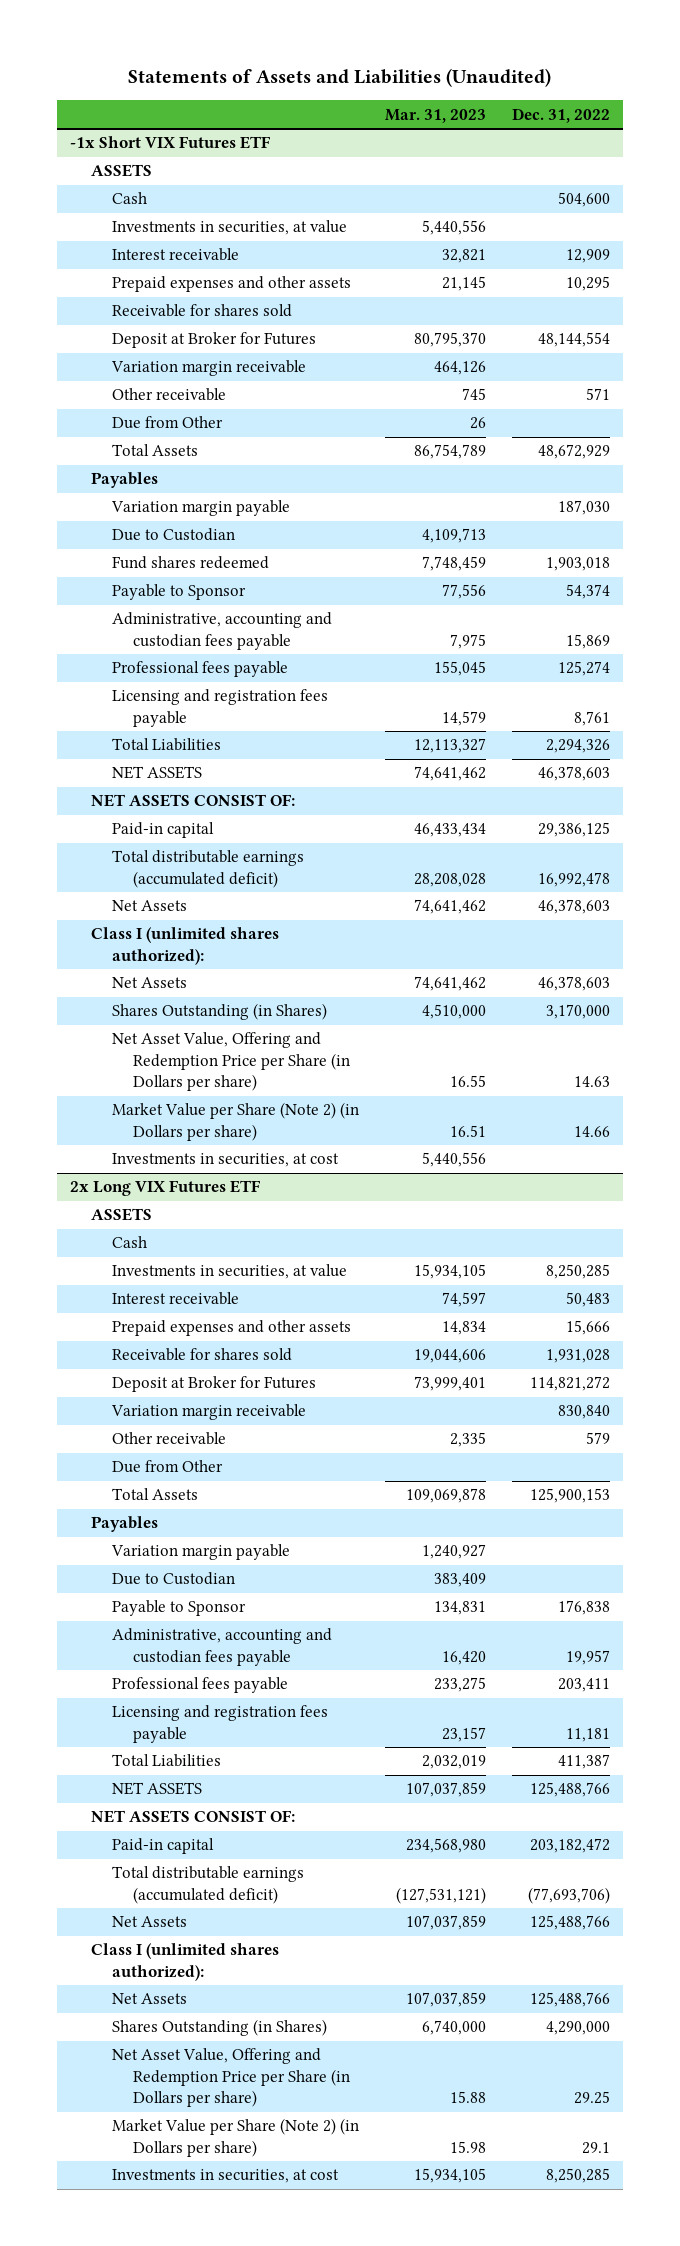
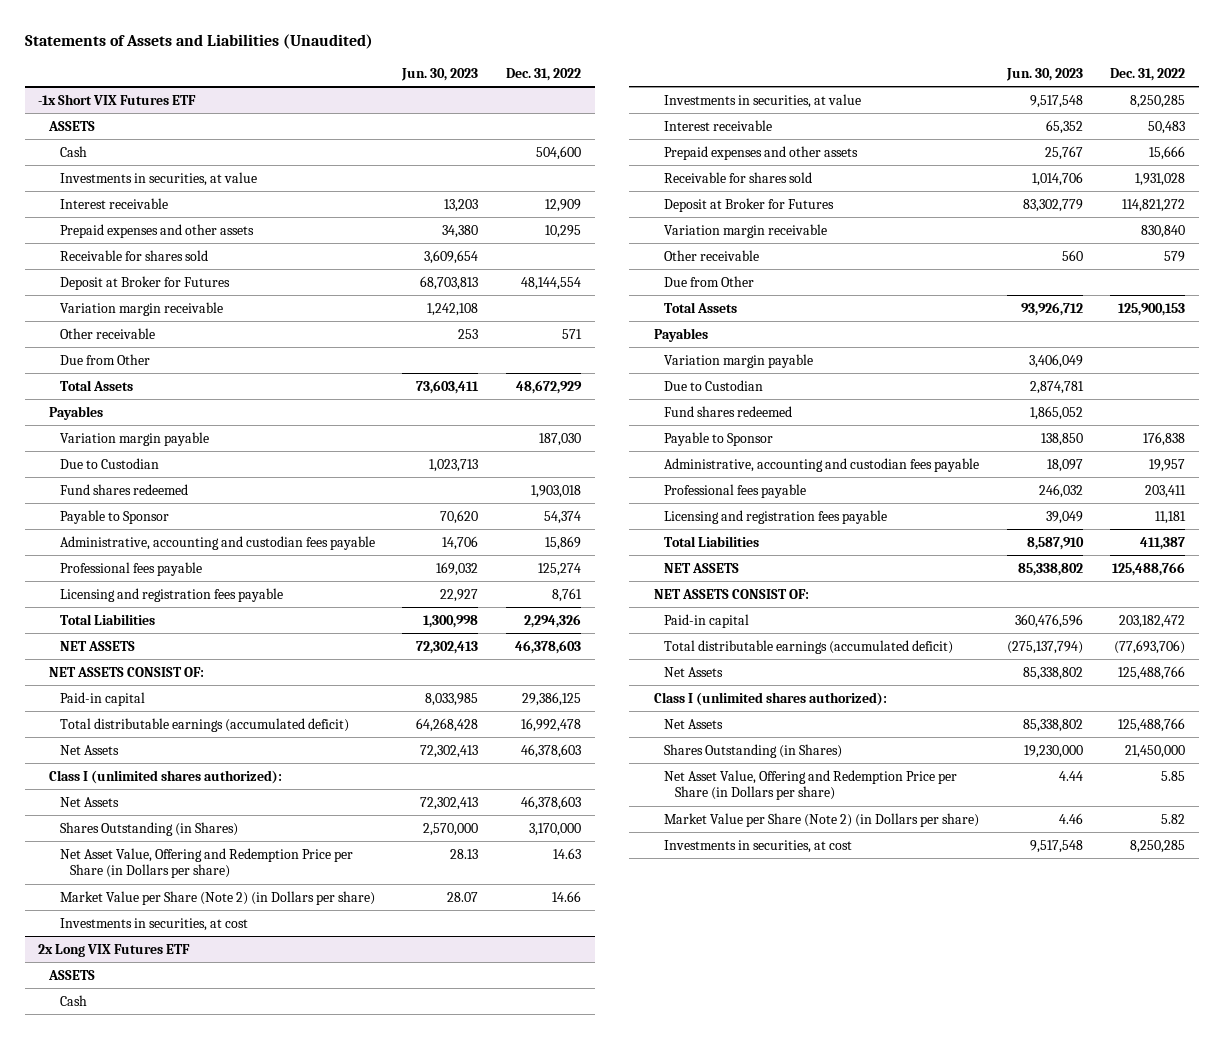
[385,108,487,123] Mar. 31, 2023 -> none
none -> [401,67,479,81] Jun. 30, 2023
none -> [664,405,793,417] Fund shares redeemed
[546,2021,611,2036] 4,290,000 -> [1125,744,1186,758] 21,450,000
[574,2091,611,2105] 29.25 -> [1161,770,1186,781] 5.85
[582,2141,611,2154] 29.1 -> [1161,813,1186,824] 5.82

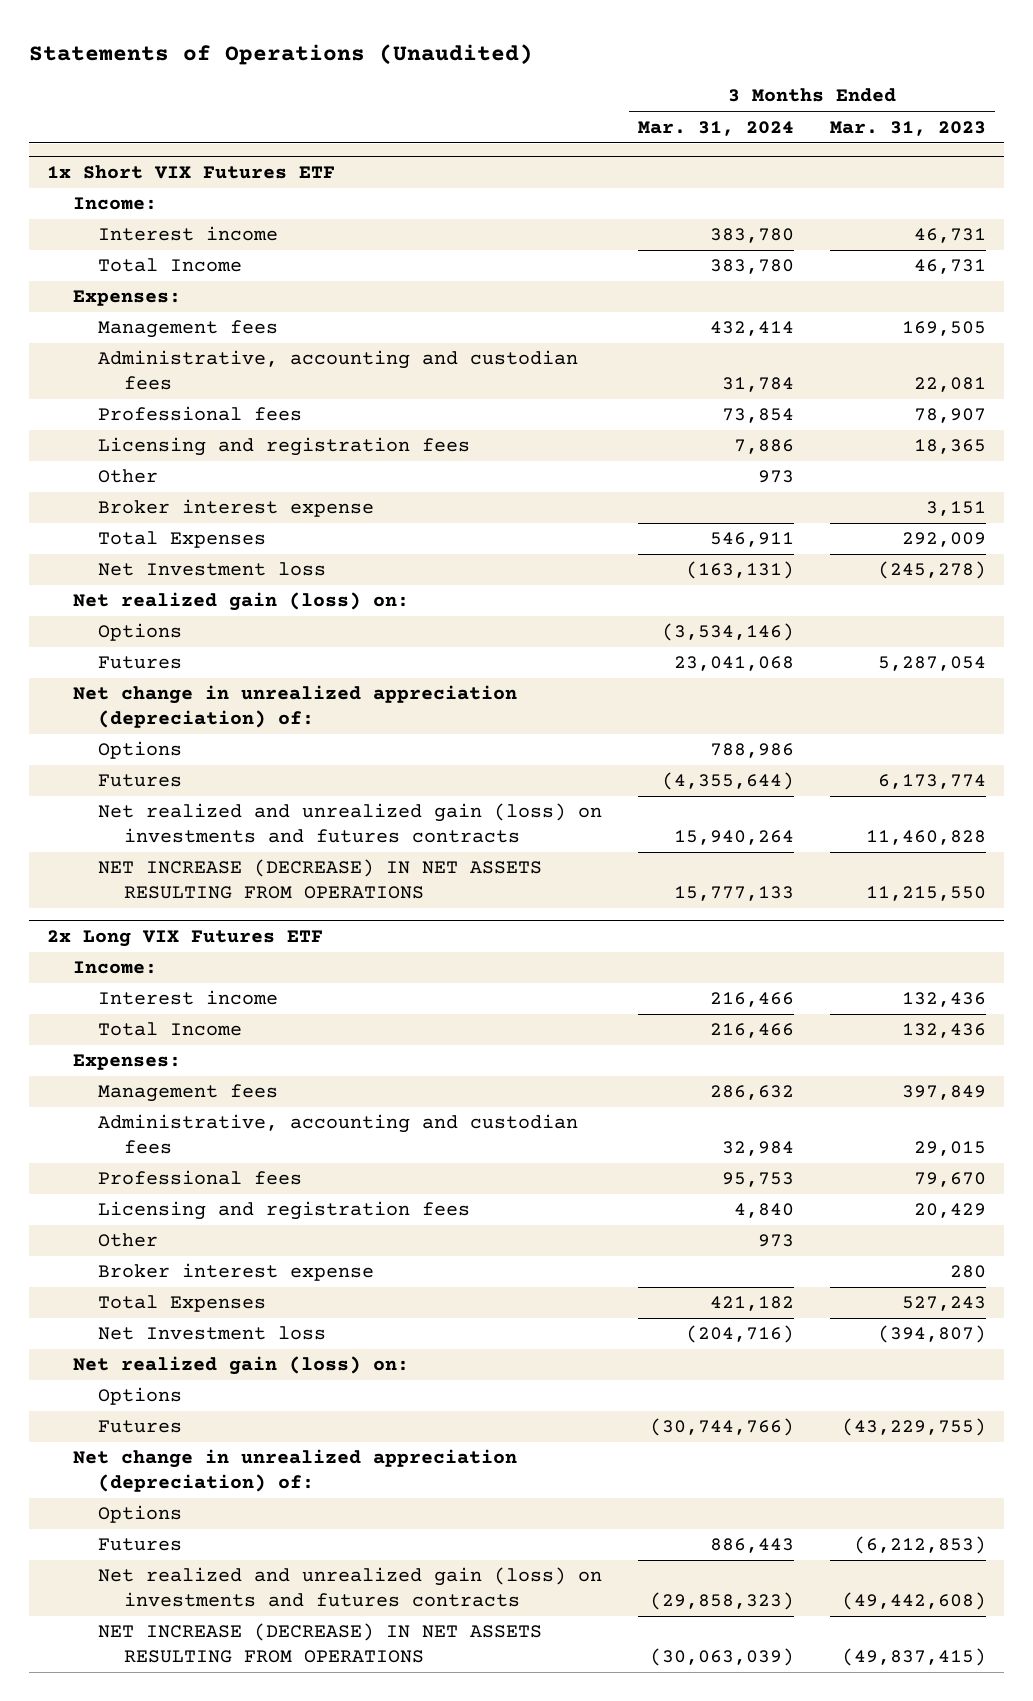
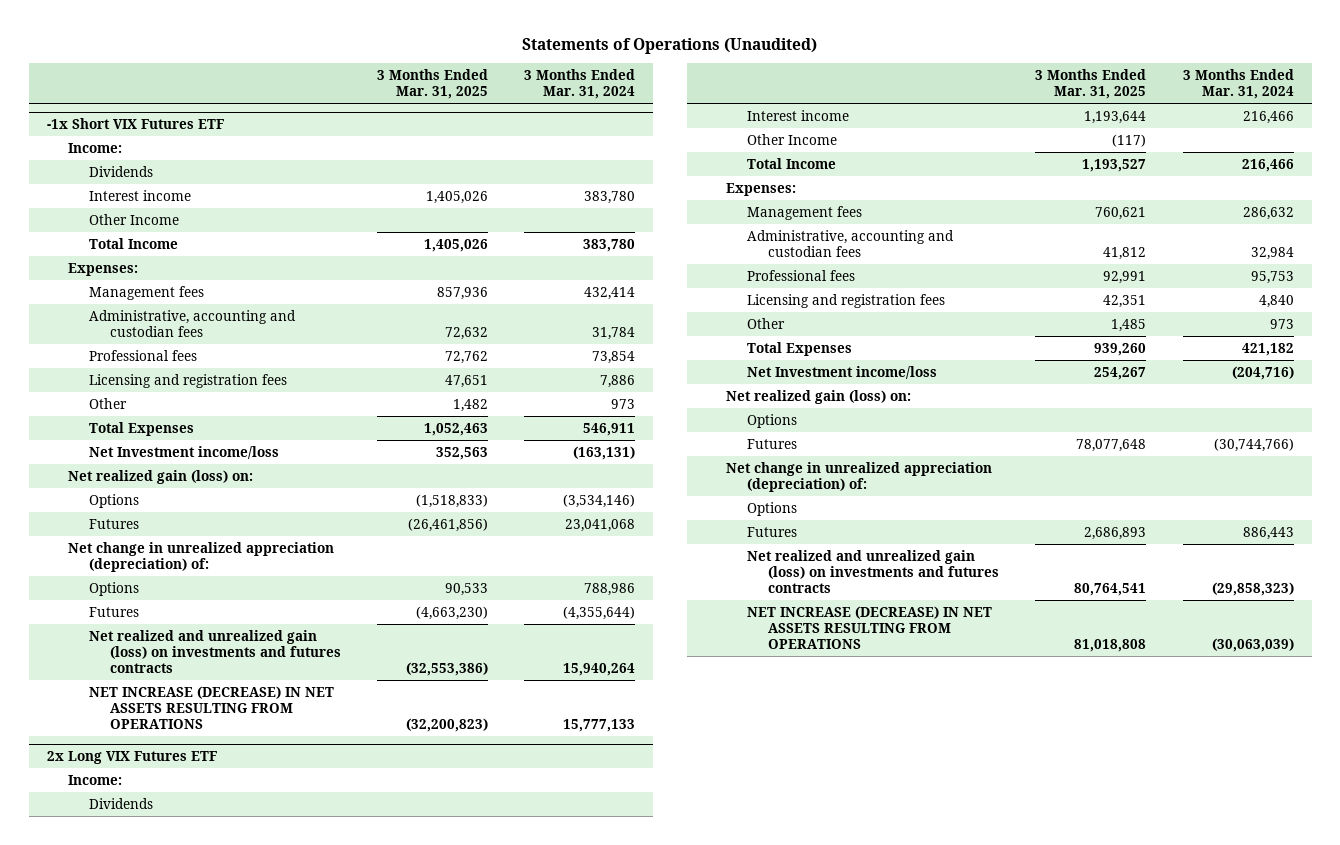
[830,120,987,136] Mar. 31, 2023 -> none
none -> [377,68,489,100] 3 Months Ended Mar. 31, 2025
[47,164,336,179] 1x Short VIX Futures ETF -> [46,117,224,129] -1x Short VIX Futures ETF
none -> [89,165,154,177] Dividends
none -> [89,213,180,225] Other Income
[98,499,375,518] Broker interest expense -> none
[98,562,327,577] Net Investment loss -> [89,445,280,459] Net Investment income/loss
none -> [89,797,154,809] Dividends
none -> [747,133,838,145] Other Income
[98,1263,375,1282] Broker interest expense -> none
[98,1326,327,1341] Net Investment loss -> [747,365,938,379] Net Investment income/loss

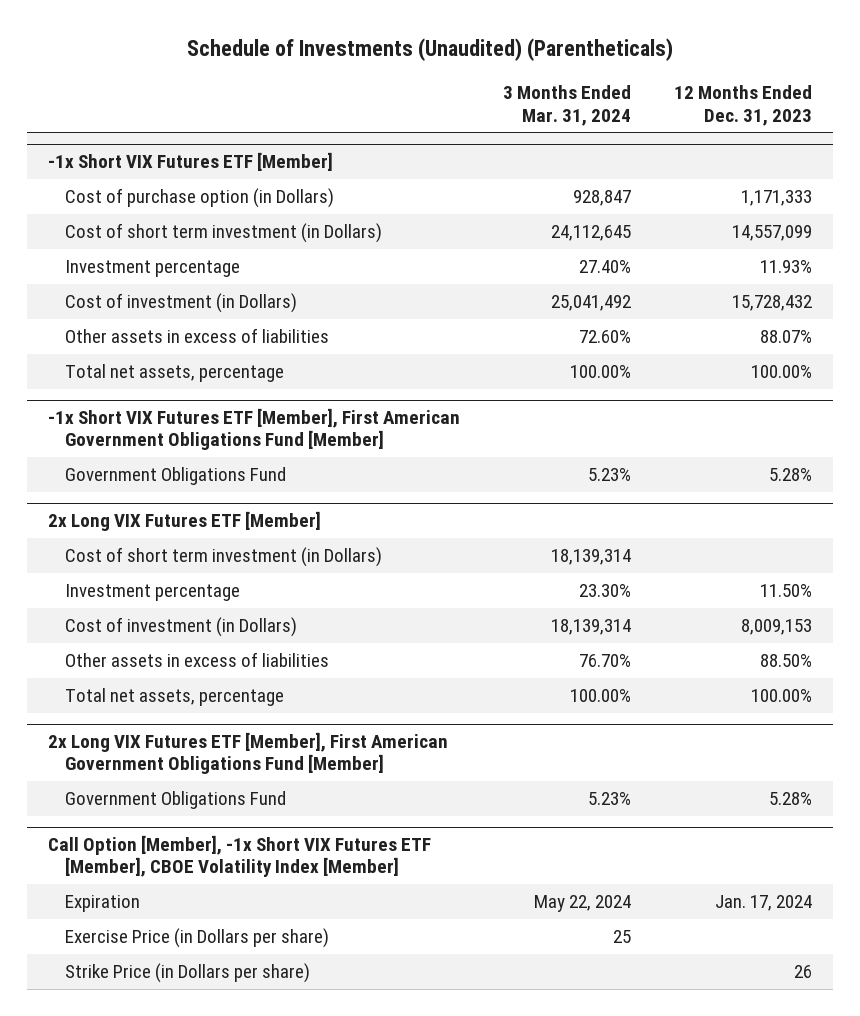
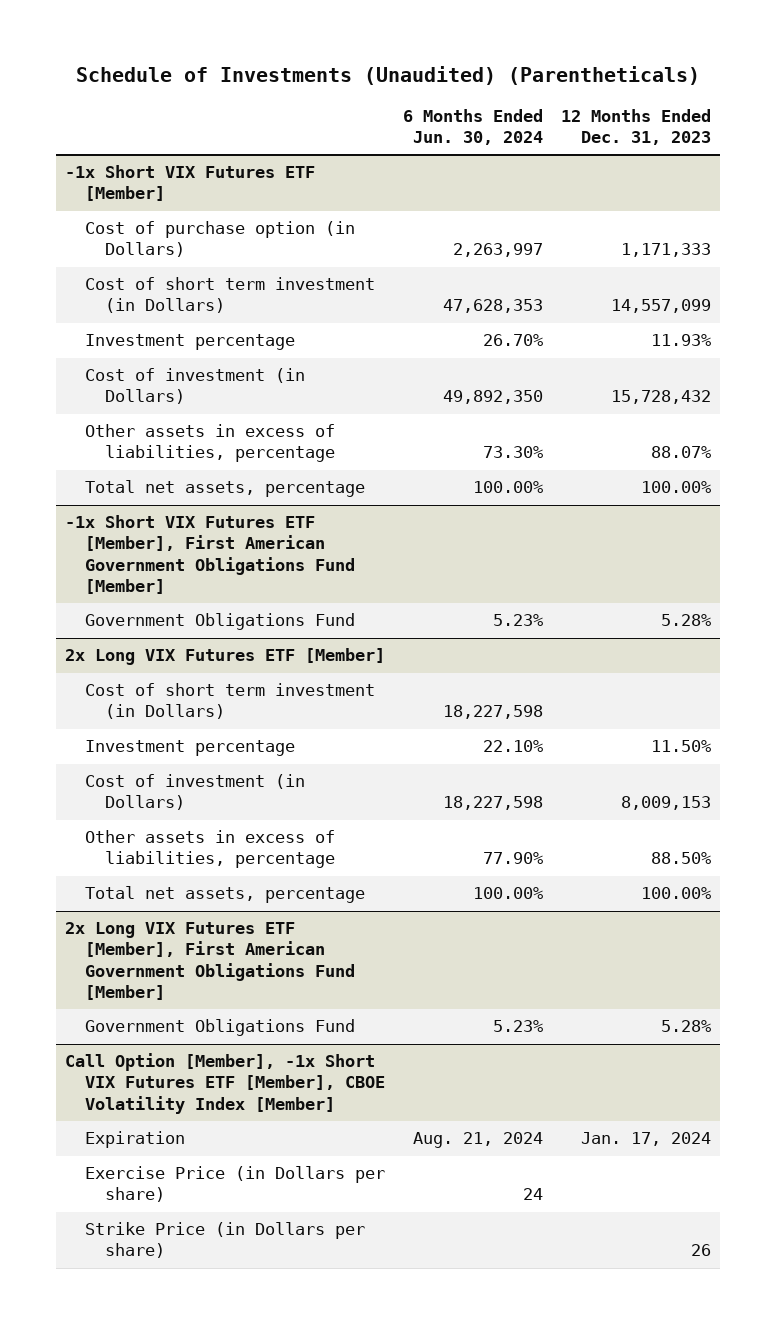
[503,85,632,126] 3 Months Ended Mar. 31, 2024 -> none
none -> [403,109,544,146] 6 Months Ended Jun. 30, 2024
[64,327,329,343] Other assets in excess of liabilities -> [84,424,336,463] Other assets in excess of liabilities, percentage
[64,651,329,667] Other assets in excess of liabilities -> [84,830,336,869] Other assets in excess of liabilities, percentage

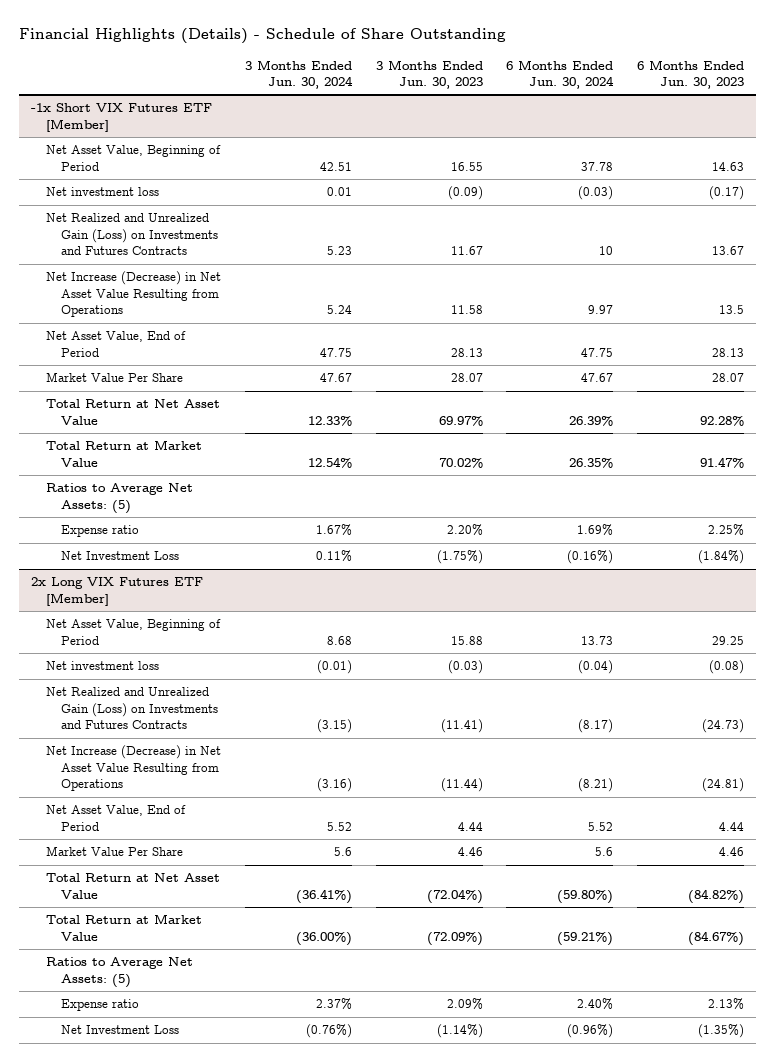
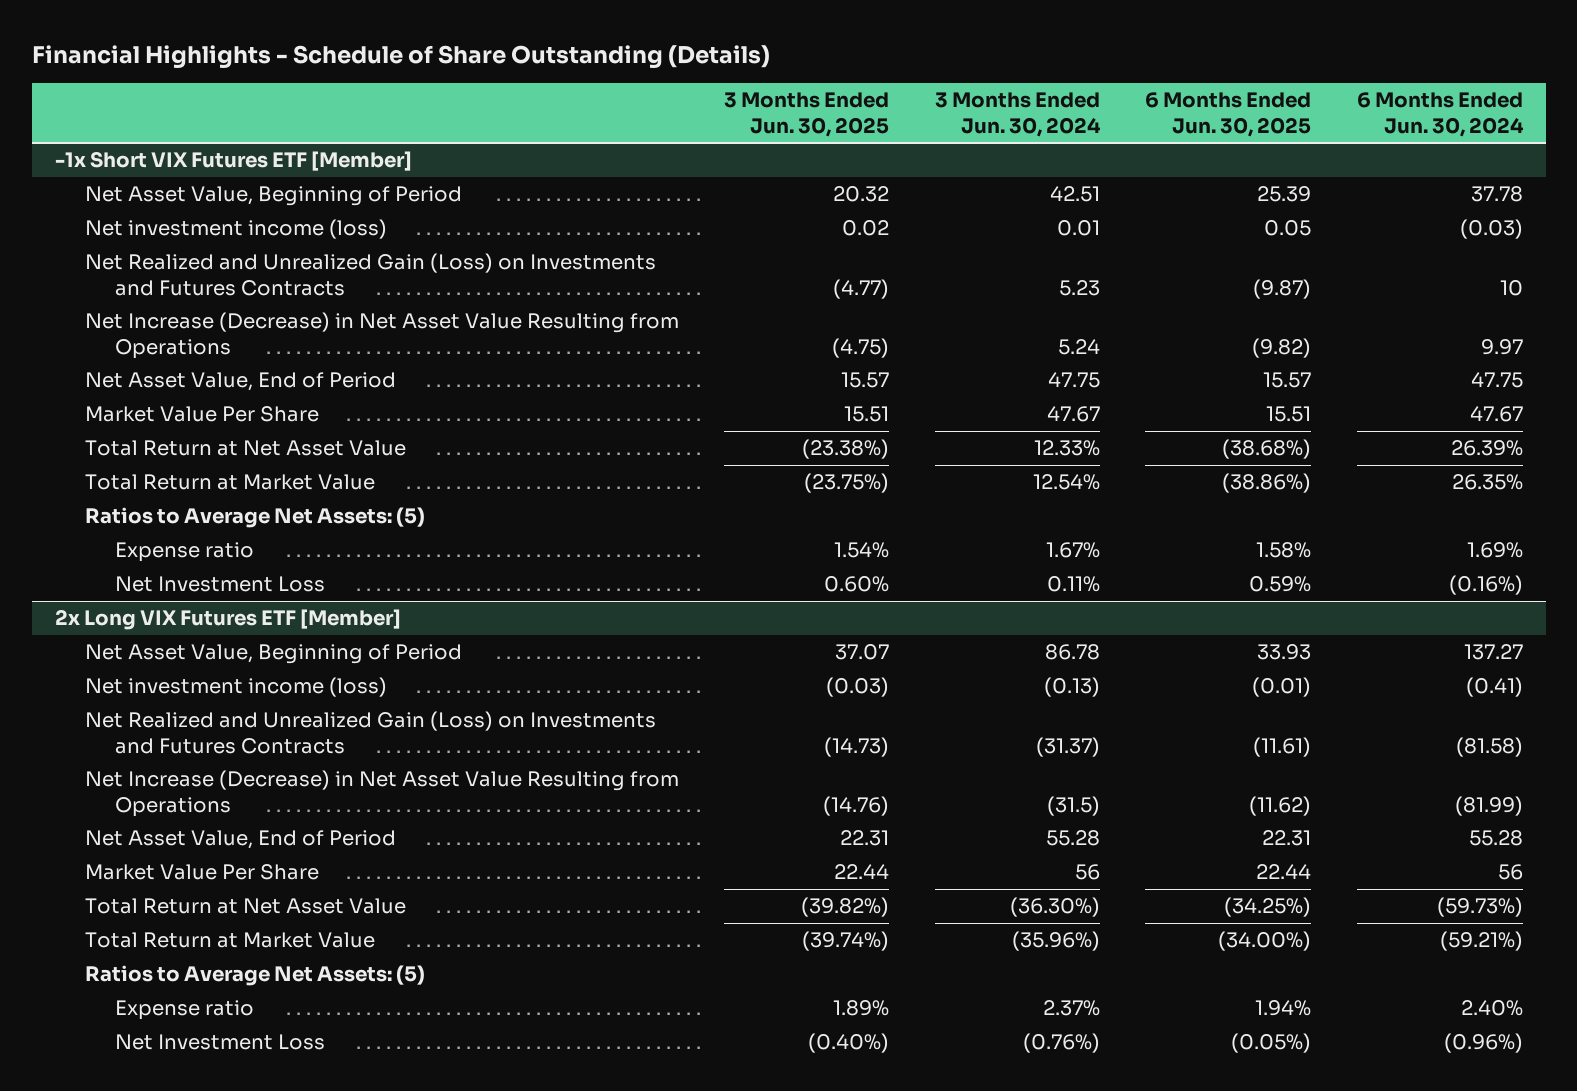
[19,28,507,45] Financial Highlights (Details) - Schedule of Share Outstanding -> [31,44,770,69] Financial Highlights - Schedule of Share Outstanding (Details)
[375,59,483,89] 3 Months Ended Jun. 30, 2023 -> none
[637,59,745,89] 6 Months Ended Jun. 30, 2023 -> none
none -> [724,92,890,137] 3 Months Ended Jun. 30, 2025
none -> [1145,92,1312,137] 6 Months Ended Jun. 30, 2025
[46,187,160,197] Net investment loss -> [84,219,387,240] Net investment income (loss)
[326,635,352,645] 8.68 -> [1044,644,1100,661] 86.78
[581,635,614,645] 13.73 -> [1463,644,1523,661] 137.27
[46,661,160,671] Net investment loss -> [84,677,387,698] Net investment income (loss)
[316,660,352,675] (0.01) -> [1043,677,1100,698] (0.13)
[578,660,614,675] (0.04) -> [1465,677,1523,698] (0.41)
[316,719,352,734] (3.15) -> [1035,736,1100,757] (31.37)
[578,719,614,734] (8.17) -> [1455,736,1523,757] (81.58)
[316,778,352,793] (3.16) -> [1046,795,1100,816] (31.5)
[578,778,614,793] (8.21) -> [1454,795,1523,816] (81.99)
[326,821,352,831] 5.52 -> [1045,830,1100,847] 55.28
[588,821,614,831] 5.52 -> [1468,830,1523,847] 55.28
[333,847,352,857] 5.6 -> [1074,864,1100,881] 56
[595,847,614,857] 5.6 -> [1497,864,1523,881] 56
[295,888,352,904] (36.41%) -> [1009,897,1100,918] (36.30%)
[557,889,614,904] (59.80%) -> [1436,897,1523,918] (59.73%)
[295,931,352,946] (36.00%) -> [1011,931,1100,952] (35.96%)

